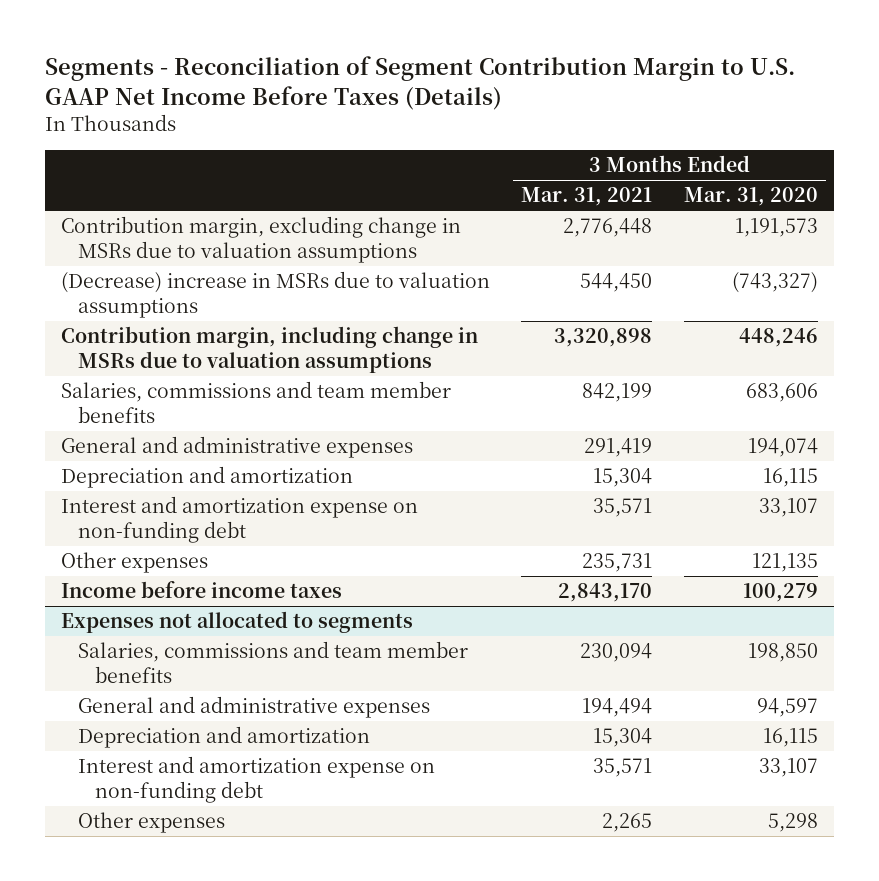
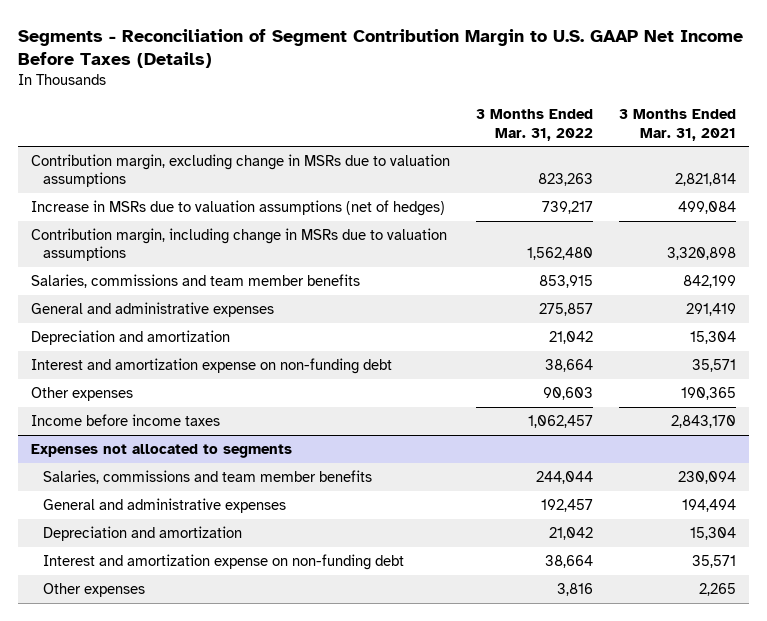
[683,187,818,207] Mar. 31, 2020 -> none
none -> [476,109,594,141] 3 Months Ended Mar. 31, 2022
[563,218,653,238] 2,776,448 -> [674,173,736,187] 2,821,814
[60,271,490,318] (Decrease) increase in MSRs due to valuation assumptions -> [31,200,446,217] Increase in MSRs due to valuation assumptions (net of hedges)
[580,273,653,293] 544,450 -> [677,201,736,215] 499,084
[582,553,653,573] 235,731 -> [680,387,736,401] 190,365

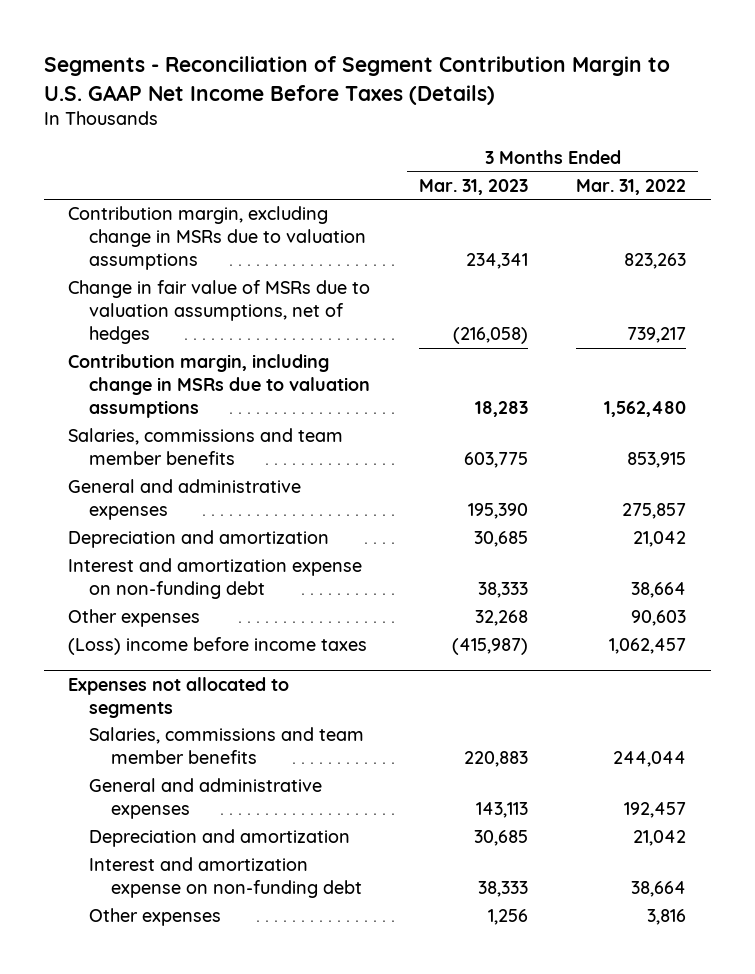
[618,109,736,141] 3 Months Ended Mar. 31, 2021 -> none
none -> [418,178,528,195] Mar. 31, 2023
[31,200,446,217] Increase in MSRs due to valuation assumptions (net of hedges) -> [68,280,371,345] Change in fair value of MSRs due to valuation assumptions, net of hedges
[31,414,221,427] Income before income taxes -> [68,637,368,656] (Loss) income before income taxes

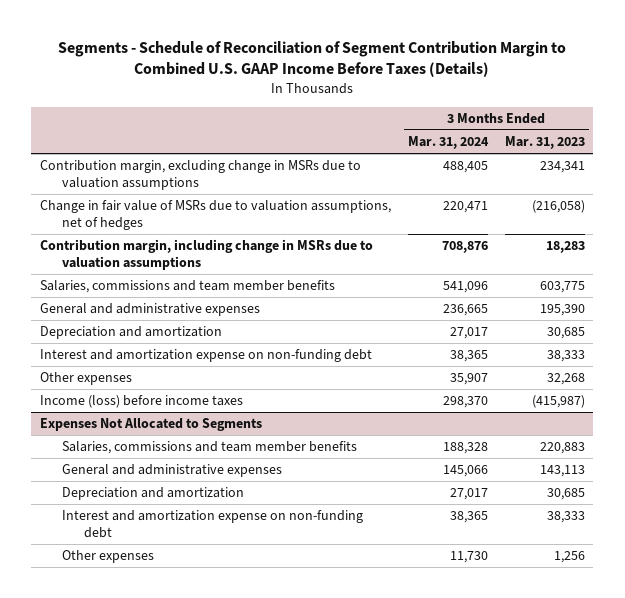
[44,56,671,105] Segments - Reconciliation of Segment Contribution Margin to U.S. GAAP Net Income Before Taxes (Details) -> [58,40,567,78] Segments - Schedule of Reconciliation of Segment Contribution Margin to Combined U.S. GAAP Income Before Taxes (Details)
[576,178,687,195] Mar. 31, 2022 -> none
none -> [407,136,489,150] Mar. 31, 2024
[68,637,368,656] (Loss) income before income taxes -> [39,395,243,409] Income (loss) before income taxes
[68,676,290,718] Expenses not allocated to segments -> [39,418,262,432] Expenses Not Allocated to Segments

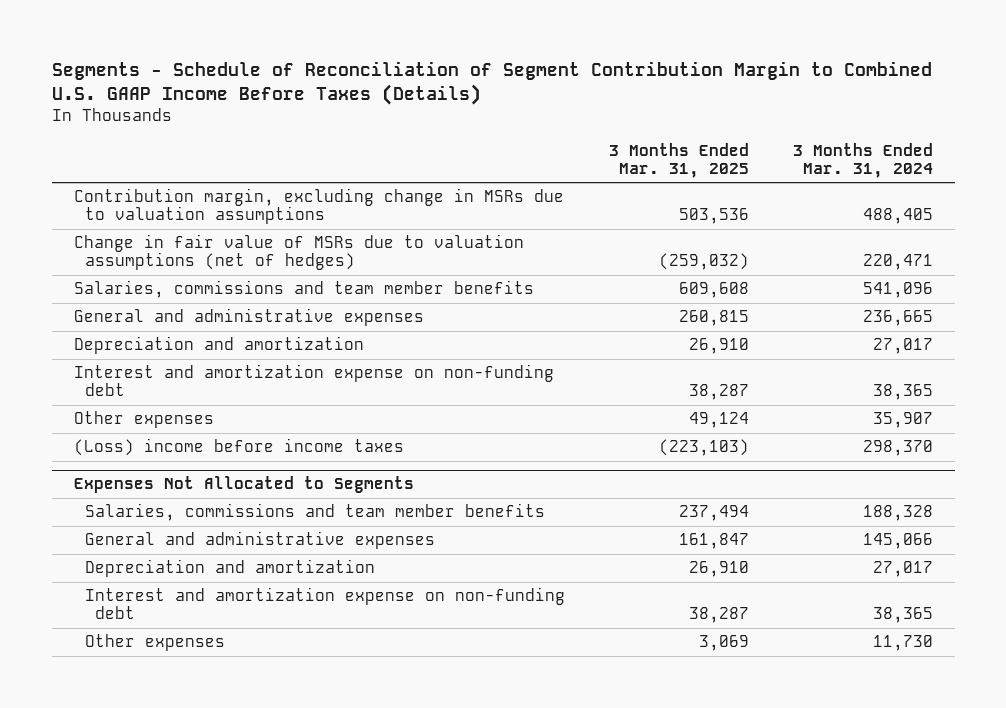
[504,136,585,150] Mar. 31, 2023 -> none
none -> [608,142,749,178] 3 Months Ended Mar. 31, 2025
[39,239,373,271] Contribution margin, including change in MSRs due to valuation assumptions -> none
[39,200,391,231] Change in fair value of MSRs due to valuation assumptions, net of hedges -> [73,234,524,271] Change in fair value of MSRs due to valuation assumptions (net of hedges)
[39,395,243,409] Income (loss) before income taxes -> [73,438,404,457] (Loss) income before income taxes

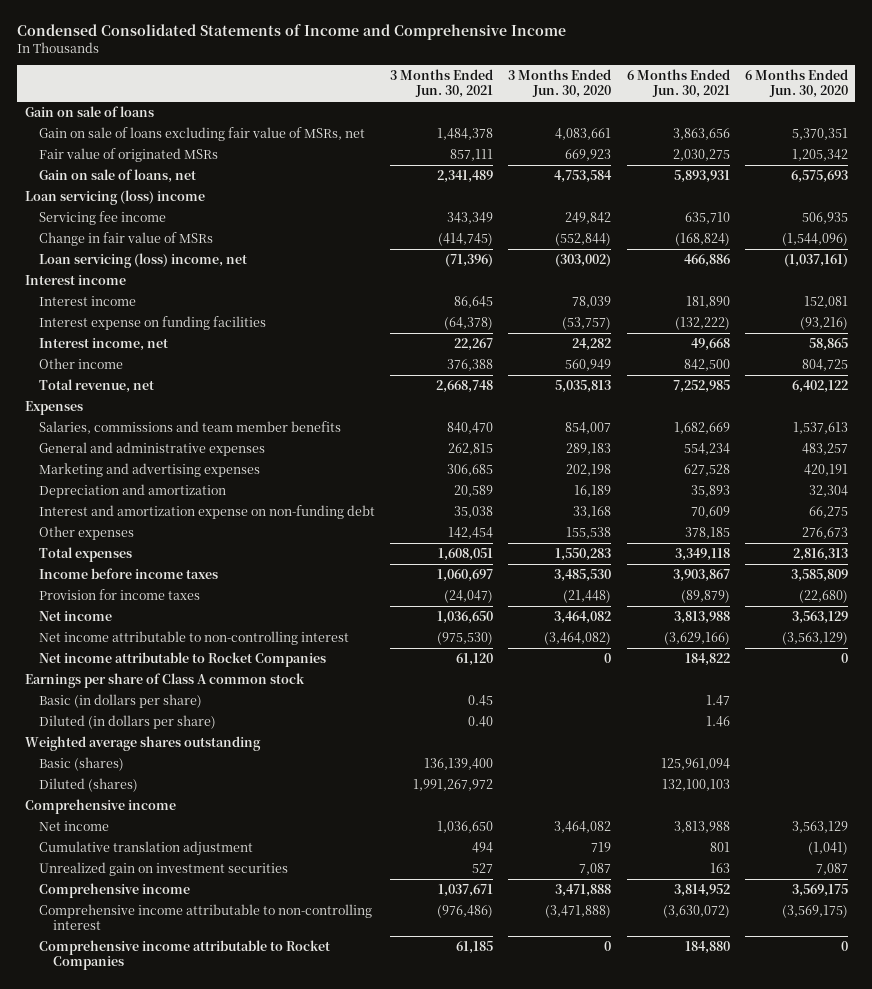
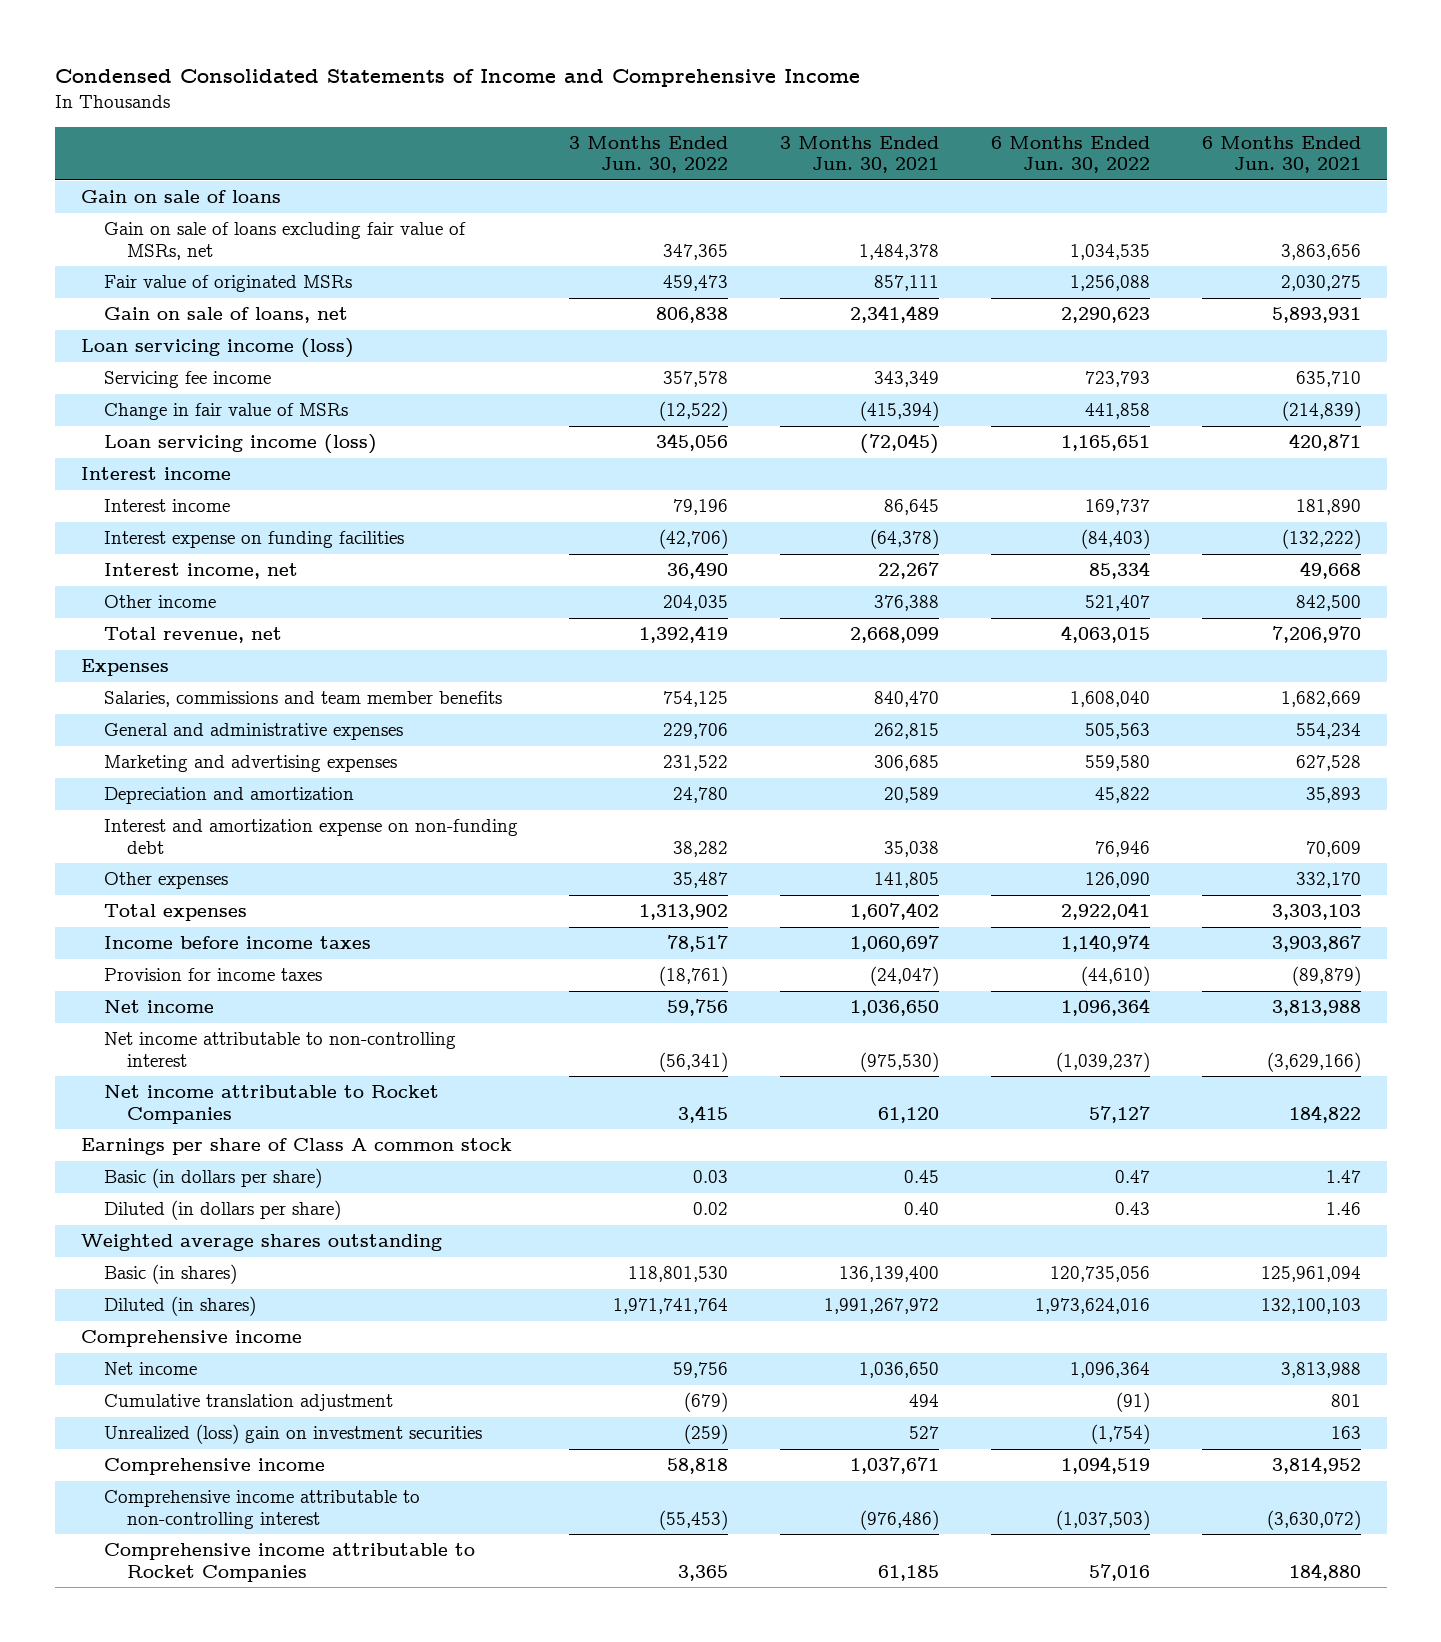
[508,69,612,99] 3 Months Ended Jun. 30, 2020 -> none
[744,69,848,99] 6 Months Ended Jun. 30, 2020 -> none
none -> [569,135,729,174] 3 Months Ended Jun. 30, 2022
none -> [990,135,1150,174] 6 Months Ended Jun. 30, 2022
[24,190,205,206] Loan servicing (loss) income -> [80,338,354,359] Loan servicing income (loss)
[438,233,494,247] (414,745) -> [860,401,940,422] (415,394)
[674,233,730,247] (168,824) -> [1281,401,1361,422] (214,839)
[38,253,247,269] Loan servicing (loss) income, net -> [103,434,377,455] Loan servicing income (loss)
[445,254,494,268] (71,396) -> [860,433,940,455] (72,045)
[683,254,730,268] 466,886 -> [1288,433,1361,452] 420,871
[436,380,494,394] 2,668,748 -> [850,627,940,644] 2,668,099
[672,380,730,394] 7,252,985 -> [1271,626,1361,644] 7,206,970
[448,527,494,540] 142,454 -> [874,872,940,889] 141,805
[684,527,730,540] 378,185 -> [1295,872,1361,889] 332,170
[438,548,494,562] 1,608,051 -> [850,902,940,921] 1,607,402
[674,548,730,562] 3,349,118 -> [1271,904,1361,921] 3,303,103
[38,757,124,772] Basic (shares) -> [103,1264,237,1285] Basic (in shares)
[38,778,138,793] Diluted (shares) -> [103,1296,256,1317] Diluted (in shares)
[38,862,288,877] Unrealized gain on investment securities -> [103,1424,482,1445] Unrealized (loss) gain on investment securities

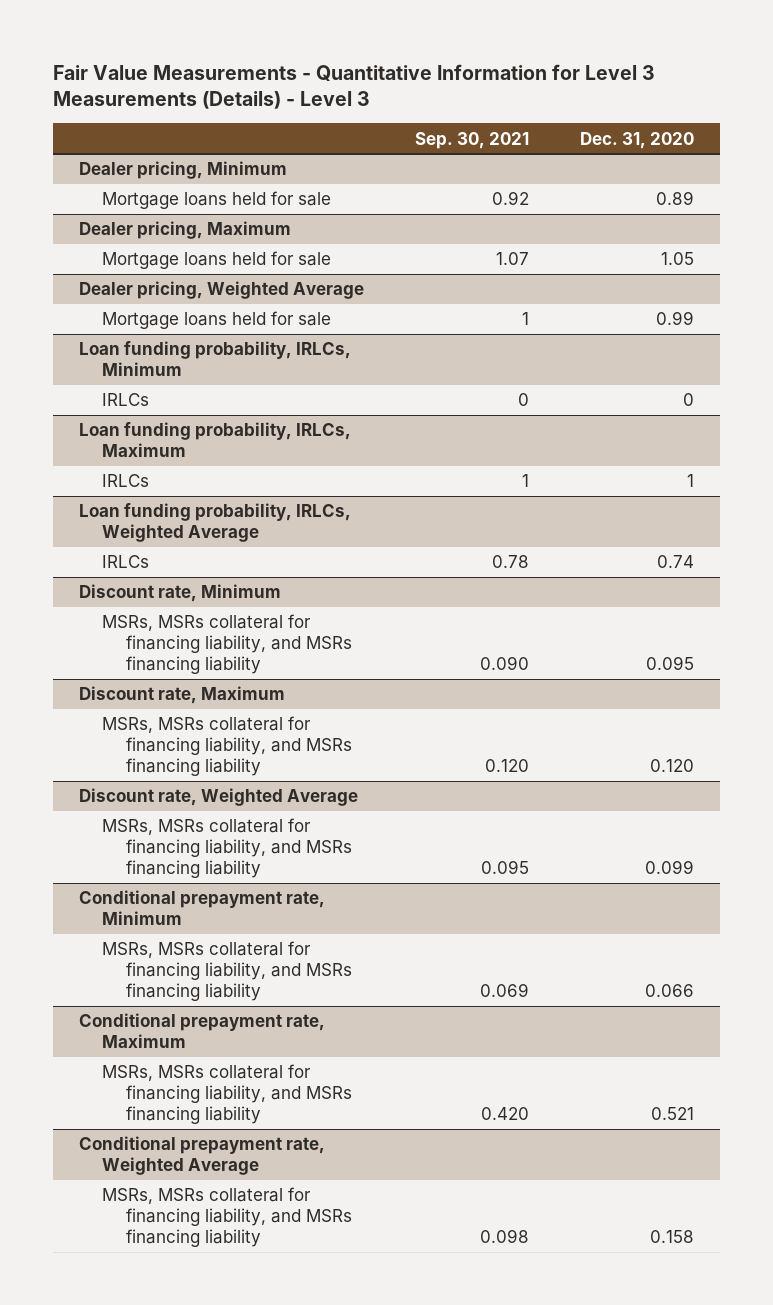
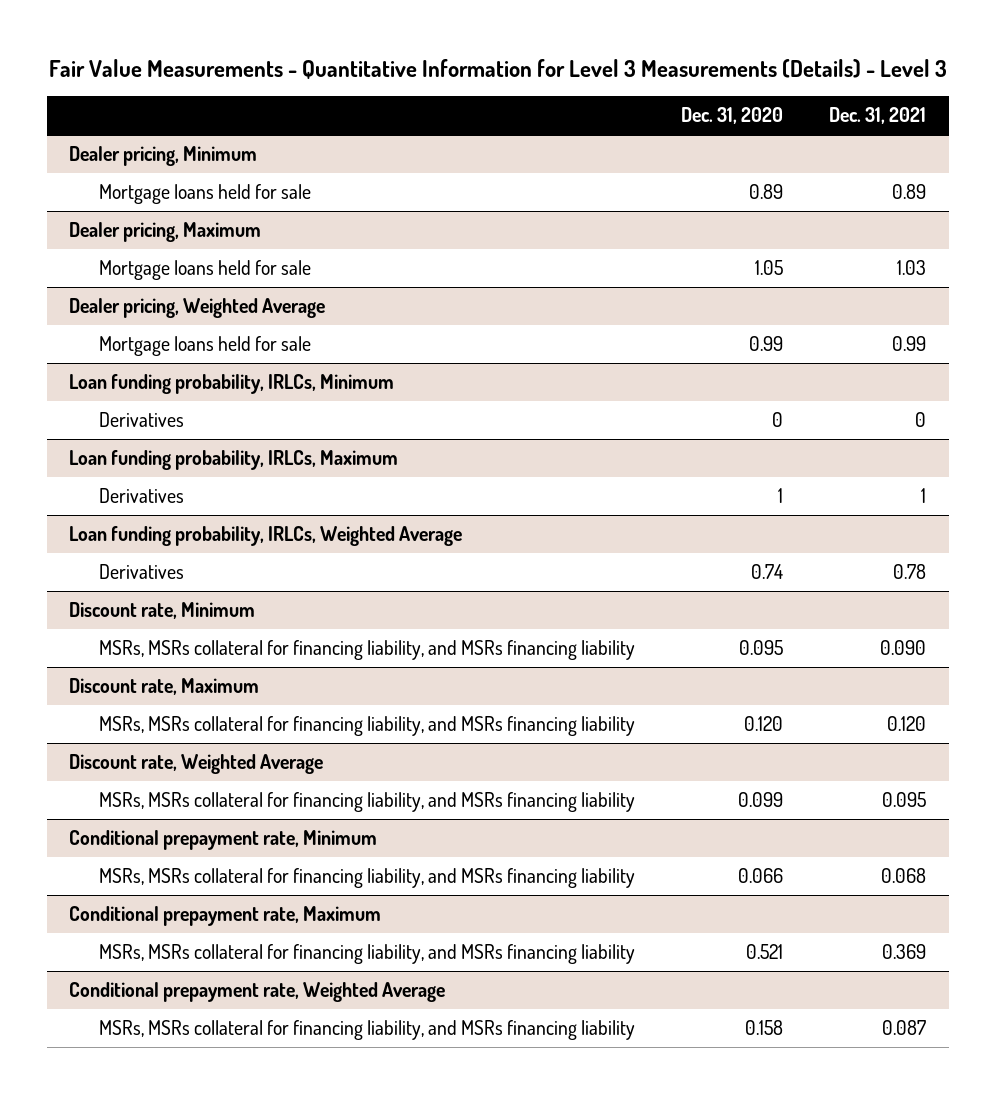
[414,131,529,149] Sep. 30, 2021 -> none
none -> [828,107,926,125] Dec. 31, 2021
[102,393,150,407] IRLCs -> [99,412,185,428] Derivatives
[102,474,150,488] IRLCs -> [99,488,185,504] Derivatives
[102,555,150,569] IRLCs -> [99,564,185,580] Derivatives

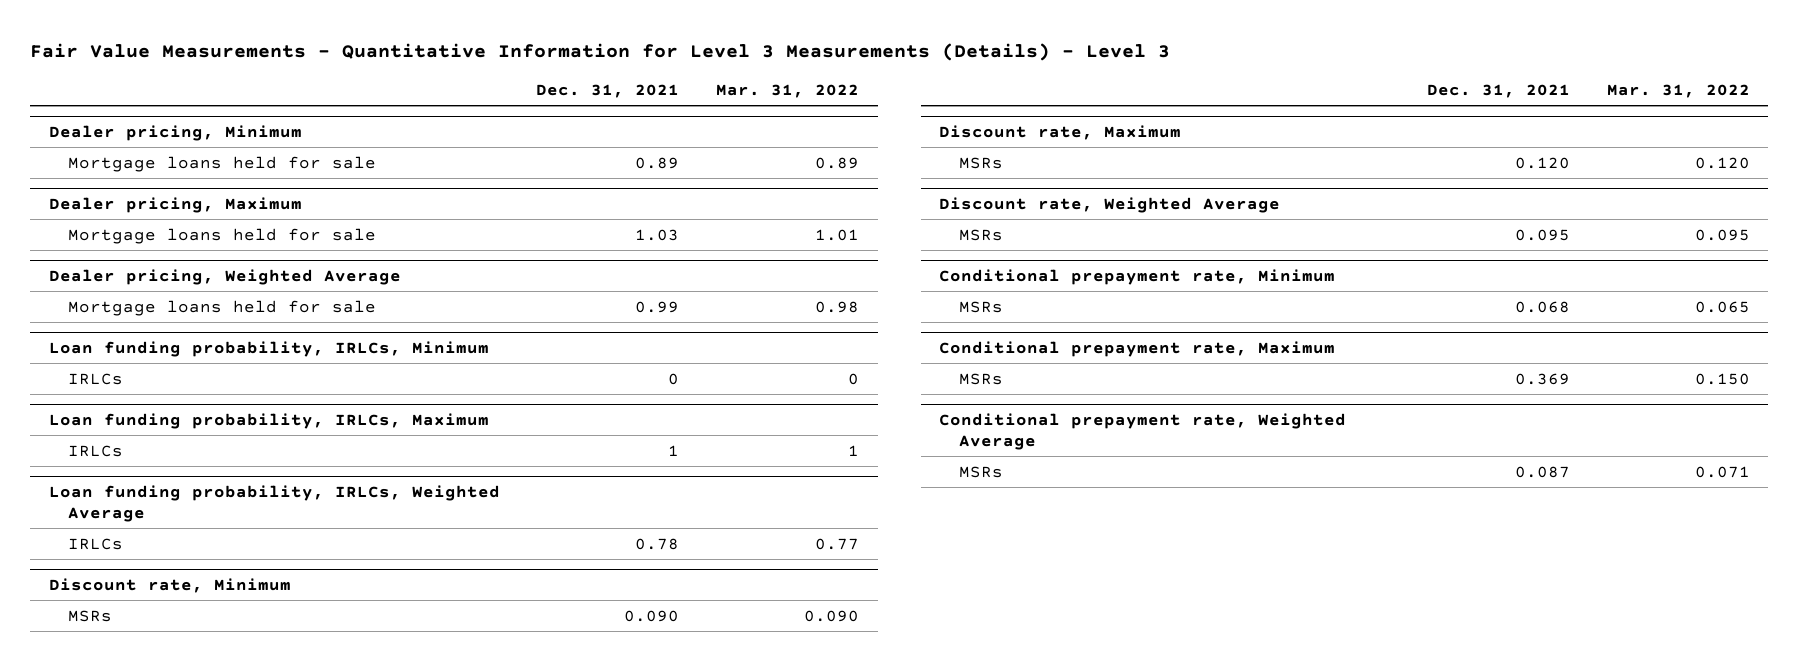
[681,107,784,125] Dec. 31, 2020 -> none
none -> [716,83,860,98] Mar. 31, 2022
[99,412,185,428] Derivatives -> [68,372,124,385] IRLCs
[99,488,185,504] Derivatives -> [68,444,124,457] IRLCs
[99,564,185,580] Derivatives -> [68,537,124,550] IRLCs
[99,640,636,661] MSRs, MSRs collateral for financing liability, and MSRs financing liability -> [68,609,113,622] MSRs
[99,716,636,737] MSRs, MSRs collateral for financing liability, and MSRs financing liability -> [958,156,1003,169] MSRs
[99,792,636,813] MSRs, MSRs collateral for financing liability, and MSRs financing liability -> [958,228,1003,241] MSRs
[99,868,636,889] MSRs, MSRs collateral for financing liability, and MSRs financing liability -> [958,300,1003,313] MSRs
[99,944,636,965] MSRs, MSRs collateral for financing liability, and MSRs financing liability -> [958,372,1003,385] MSRs
[99,1020,636,1041] MSRs, MSRs collateral for financing liability, and MSRs financing liability -> [958,465,1003,478] MSRs

